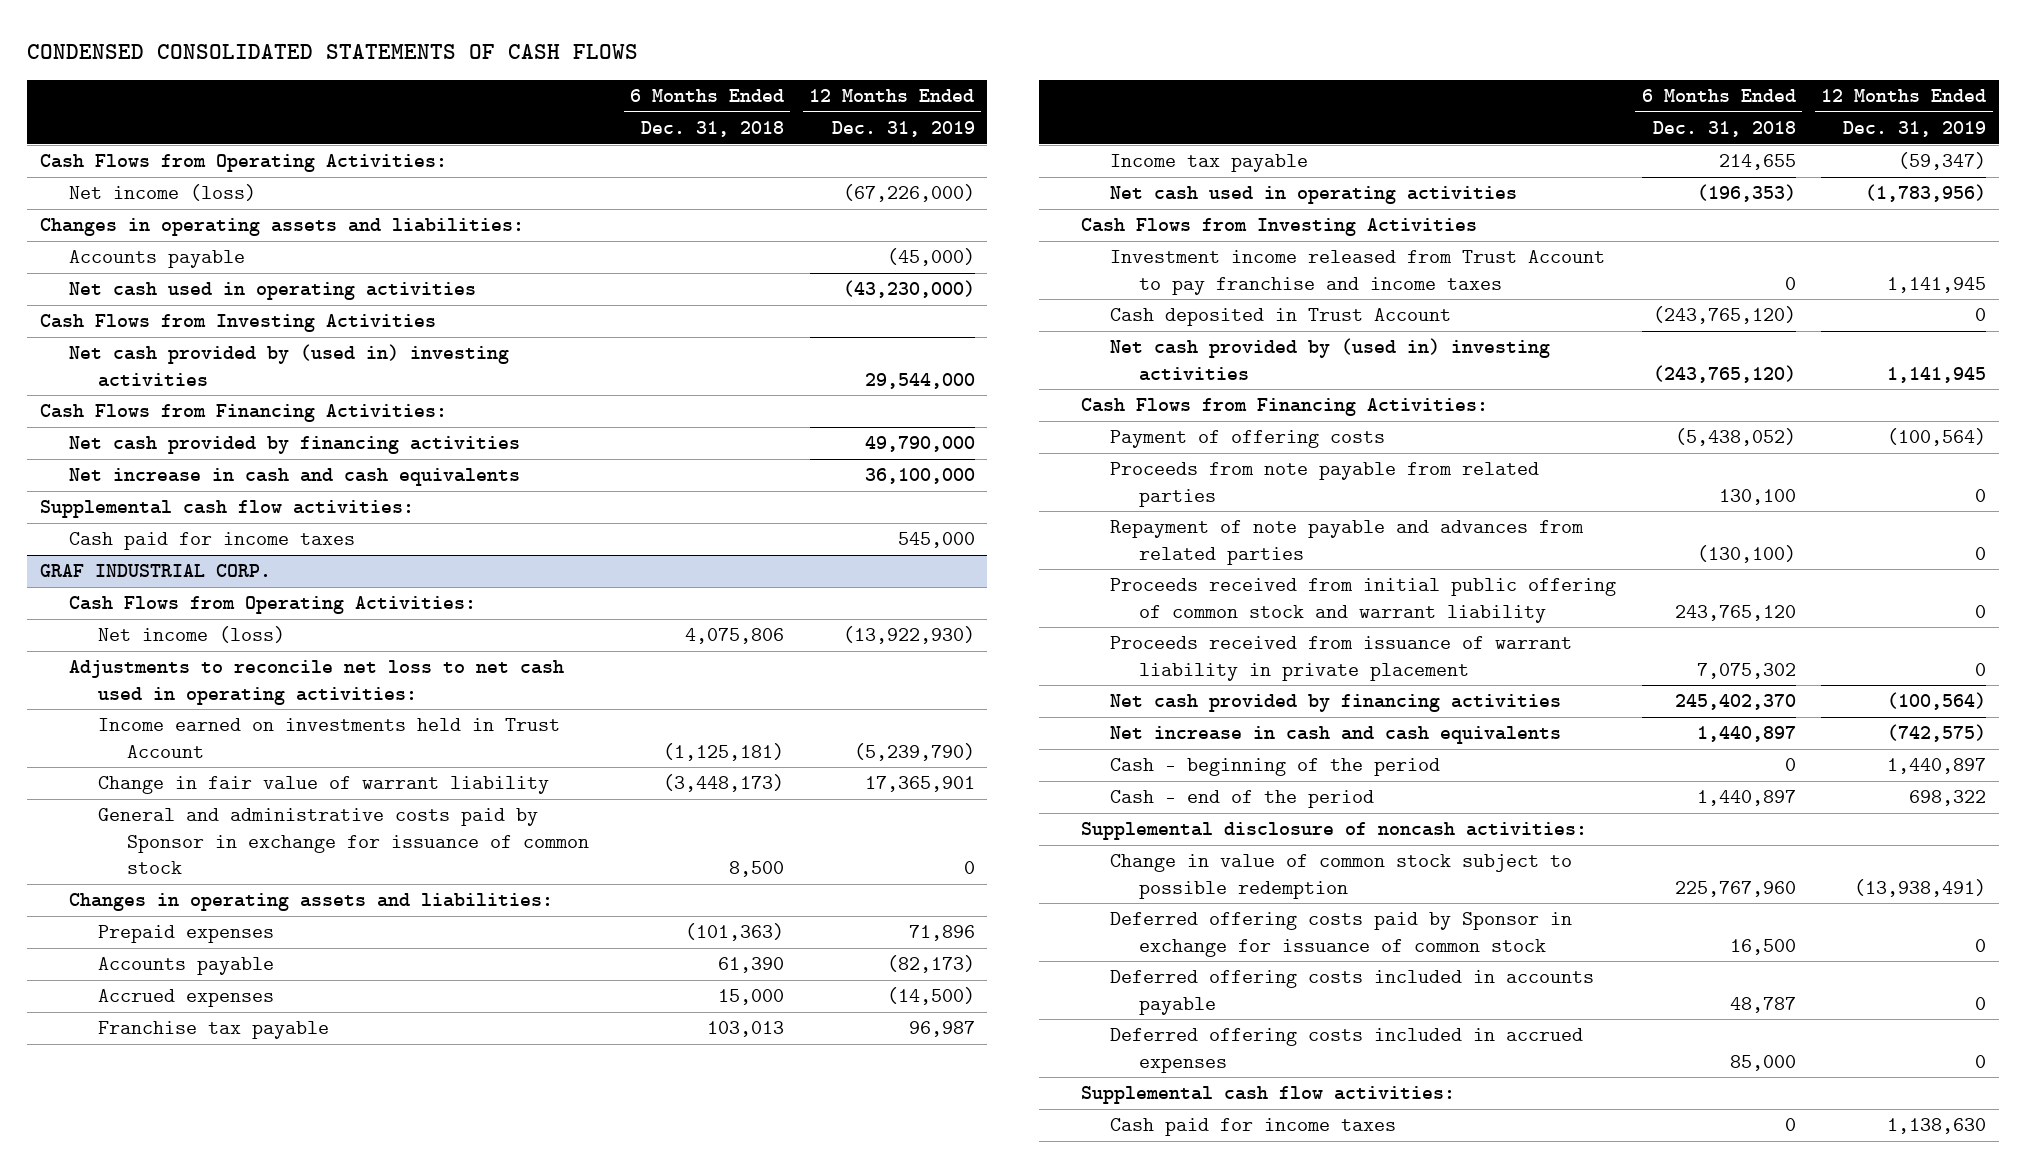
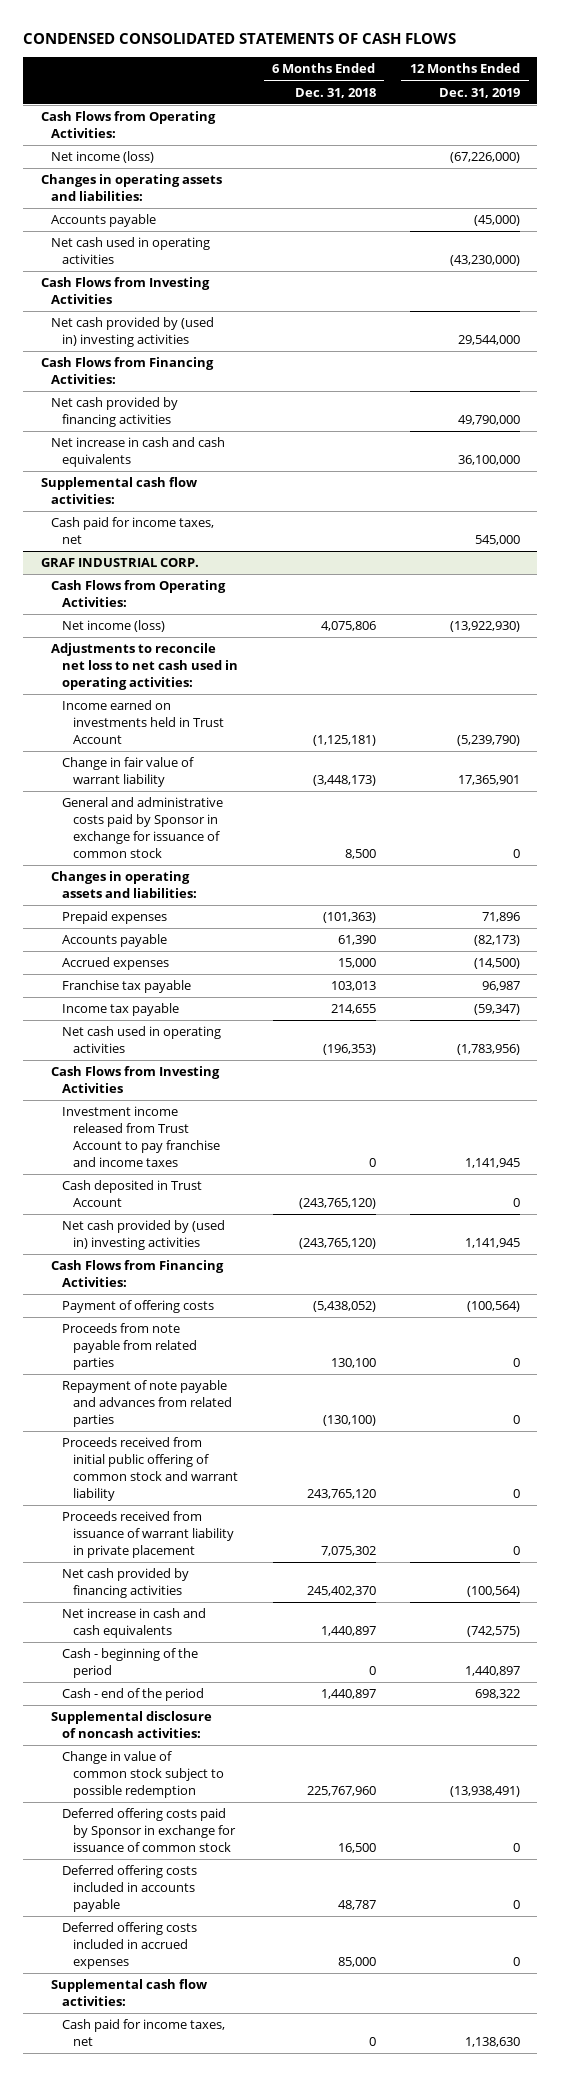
[69,532,356,551] Cash paid for income taxes -> [51,517,215,545] Cash paid for income taxes, net
[1110,1118,1397,1137] Cash paid for income taxes -> [61,2019,225,2047] Cash paid for income taxes, net

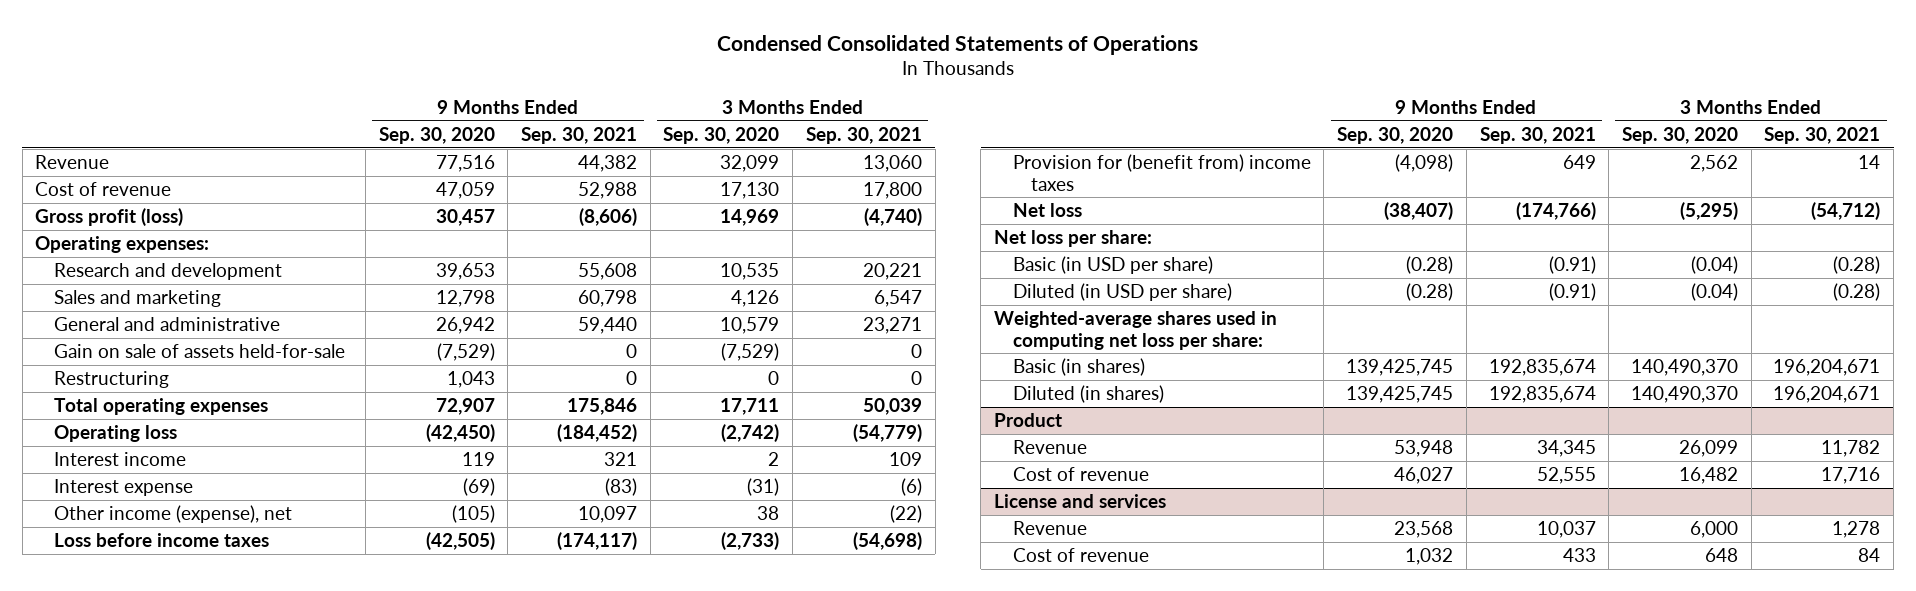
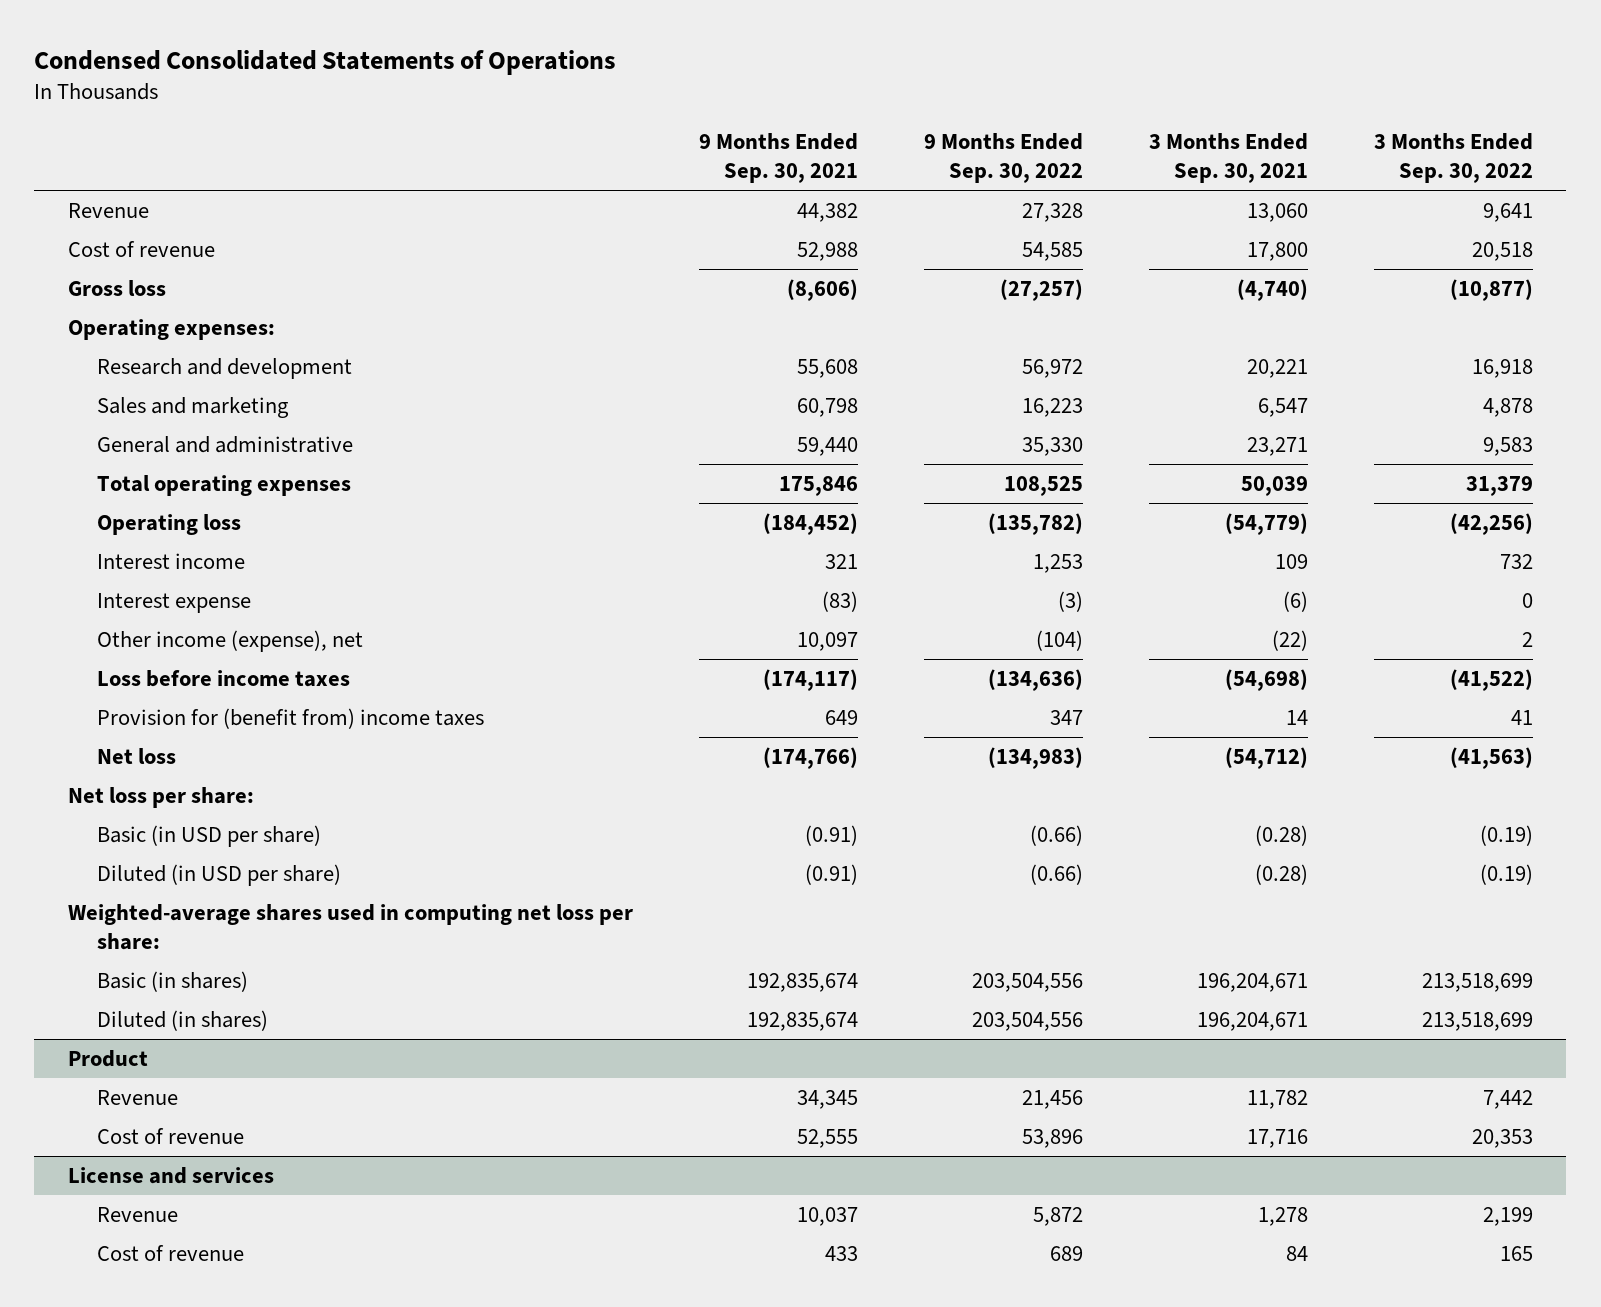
[378,126,495,144] Sep. 30, 2020 -> none
[663,126,780,144] Sep. 30, 2020 -> none
none -> [923,132,1083,183] 9 Months Ended Sep. 30, 2022
none -> [1374,132,1534,183] 3 Months Ended Sep. 30, 2022
[35,208,184,227] Gross profit (loss) -> [67,280,166,297] Gross loss
[54,344,346,359] Gain on sale of assets held-for-sale -> none
[54,371,170,389] Restructuring -> none

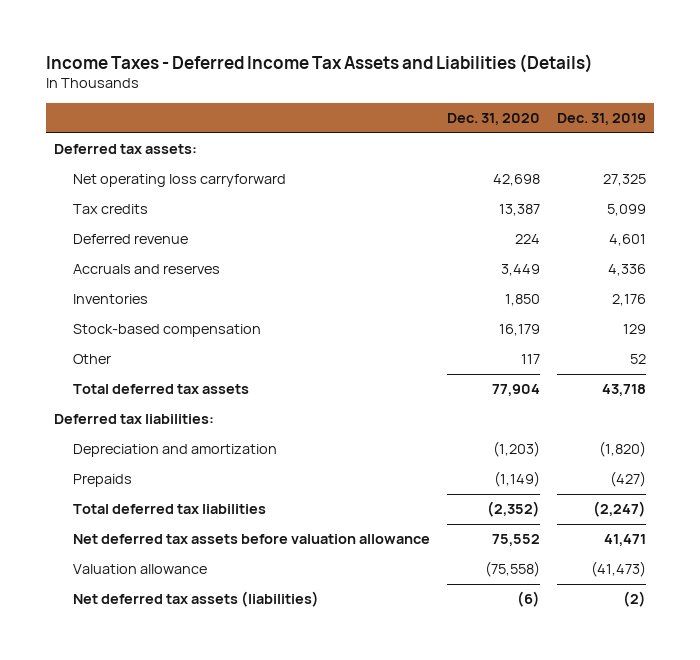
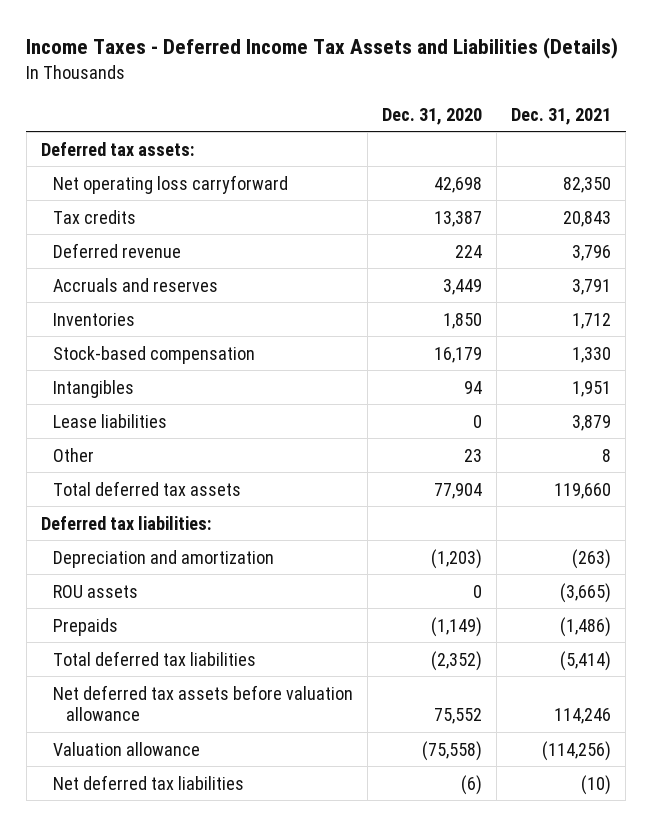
[556,113,646,126] Dec. 31, 2019 -> none
none -> [511,107,612,125] Dec. 31, 2021
none -> [53,379,135,398] Intangibles
none -> [53,413,168,428] Lease liabilities
[520,354,540,365] 117 -> [464,448,483,462] 23
none -> [53,584,139,598] ROU assets
[73,591,320,608] Net deferred tax assets (liabilities) -> [53,774,245,790] Net deferred tax liabilities

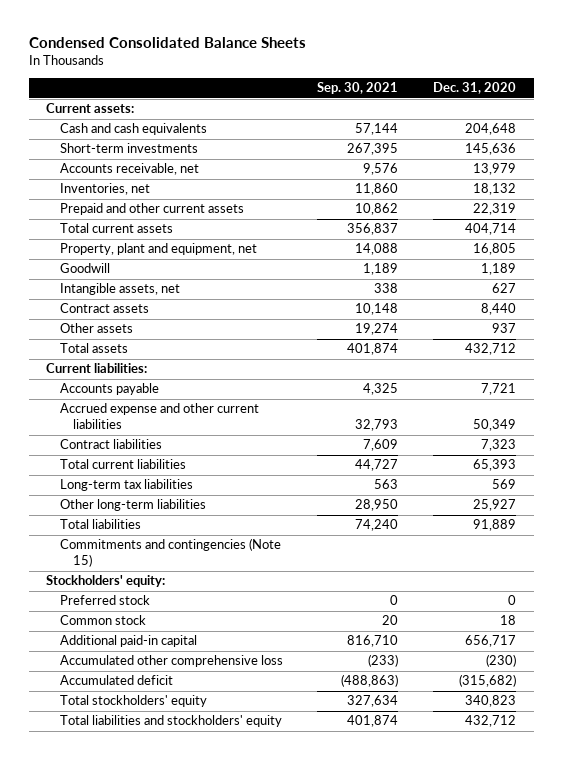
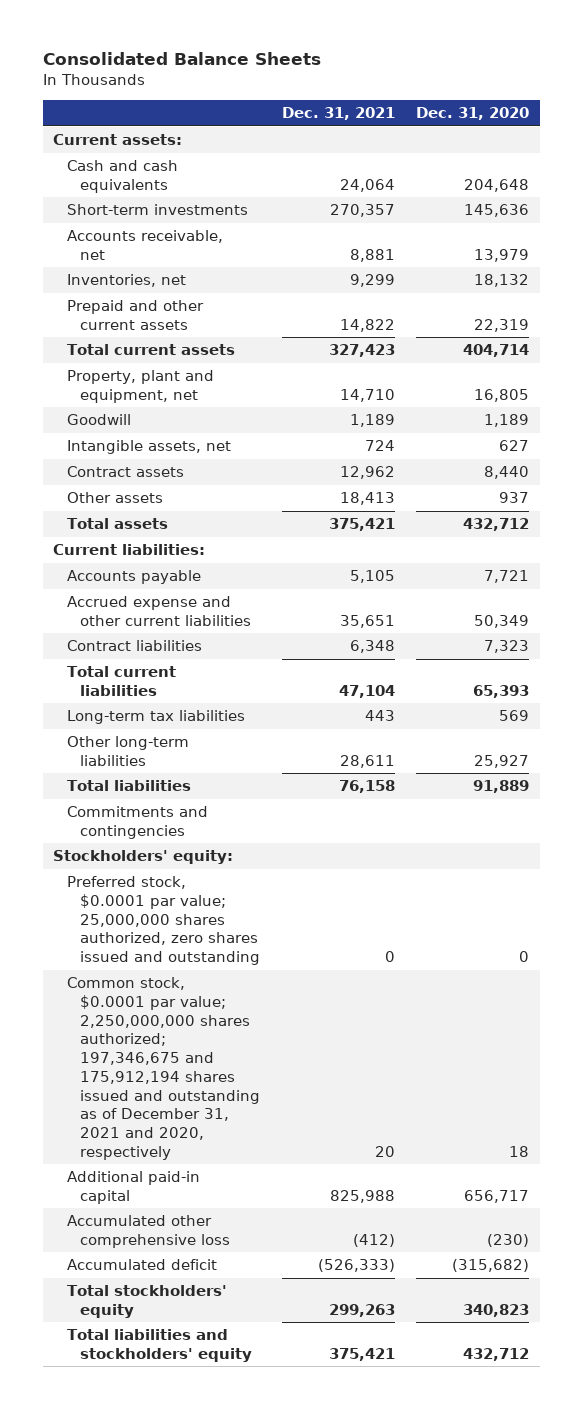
[29,37,307,49] Condensed Consolidated Balance Sheets -> [42,52,321,66] Consolidated Balance Sheets
[317,82,399,95] Sep. 30, 2021 -> none
none -> [281,107,395,121] Dec. 31, 2021
[59,538,281,568] Commitments and contingencies (Note 15) -> [66,806,208,839] Commitments and contingencies
[59,595,150,606] Preferred stock -> [66,876,261,966] Preferred stock, $0.0001 par value; 25,000,000 shares authorized, zero shares issued and outstanding
[59,615,146,626] Common stock -> [66,977,261,1160] Common stock, $0.0001 par value; 2,250,000,000 shares authorized; 197,346,675 and 175,912,194 shares issued and outstanding as of December 31, 2021 and 2020, respectively

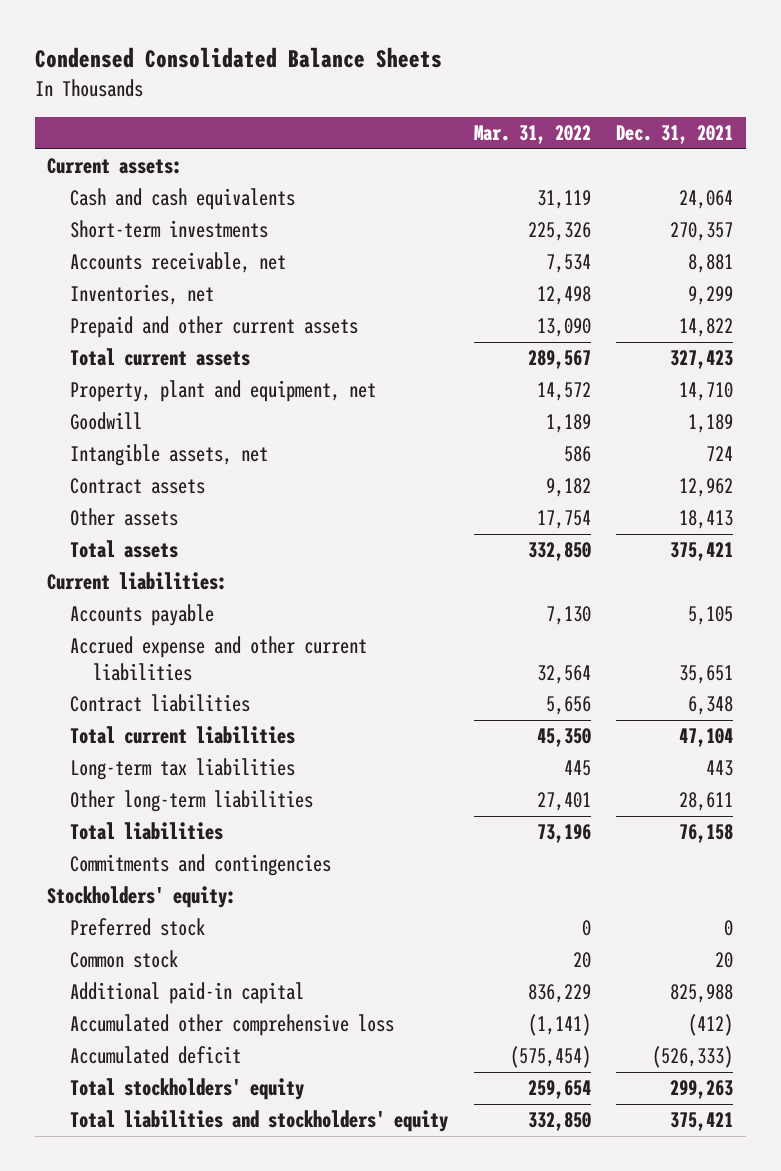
[42,52,321,66] Consolidated Balance Sheets -> [34,47,442,69] Condensed Consolidated Balance Sheets
[416,107,530,121] Dec. 31, 2020 -> none
none -> [473,125,591,145] Mar. 31, 2022
[66,876,261,966] Preferred stock, $0.0001 par value; 25,000,000 shares authorized, zero shares issued and outstanding -> [70,918,206,937] Preferred stock
[66,977,261,1160] Common stock, $0.0001 par value; 2,250,000,000 shares authorized; 197,346,675 and 175,912,194 shares issued and outstanding as of December 31, 2021 and 2020, respectively -> [70,950,179,969] Common stock

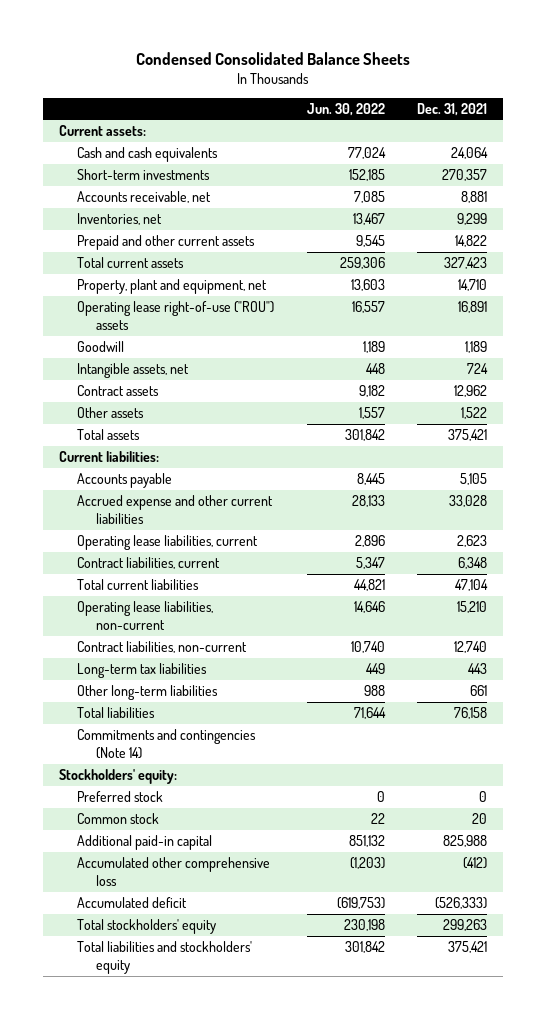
[473,125,591,145] Mar. 31, 2022 -> none
none -> [306,102,385,116] Jun. 30, 2022
none -> [77,300,275,331] Operating lease right-of-use ("ROU") assets
[679,510,734,530] 18,413 -> [461,406,488,419] 1,522
[679,664,734,684] 35,651 -> [449,494,488,507] 33,028
none -> [77,534,259,550] Operating lease liabilities, current
[70,694,251,713] Contract liabilities -> [77,556,221,569] Contract liabilities, current
none -> [77,600,214,631] Operating lease liabilities, non-current
none -> [77,640,248,653] Contract liabilities, non-current
[679,792,734,812] 28,611 -> [470,684,488,696] 661
[70,854,332,877] Commitments and contingencies -> [77,728,257,760] Commitments and contingencies (Note 14)

